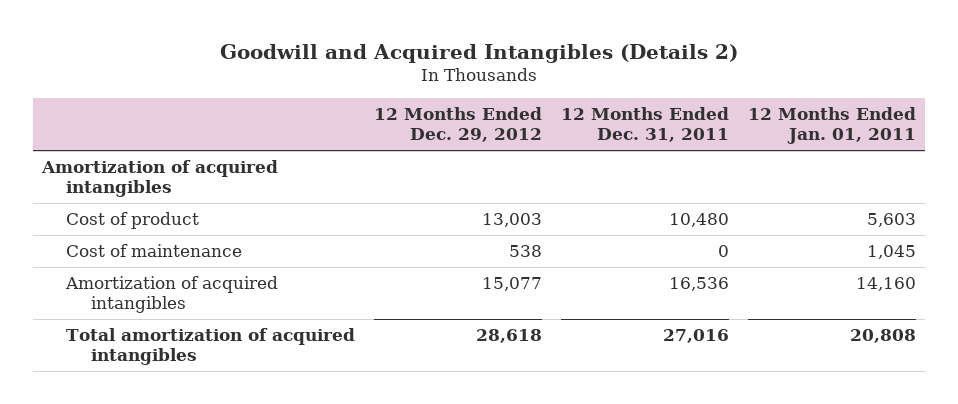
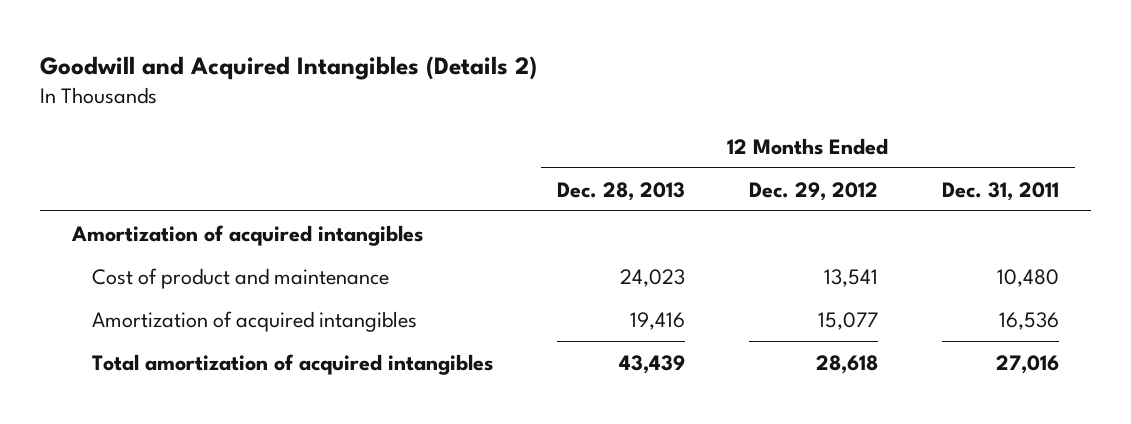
[748,107,917,145] 12 Months Ended Jan. 01, 2011 -> none
none -> [557,181,686,201] Dec. 28, 2013
[66,244,243,258] Cost of maintenance -> none
[66,212,200,230] Cost of product -> [92,267,390,289] Cost of product and maintenance
[482,213,543,228] 13,003 -> [824,268,879,287] 13,541

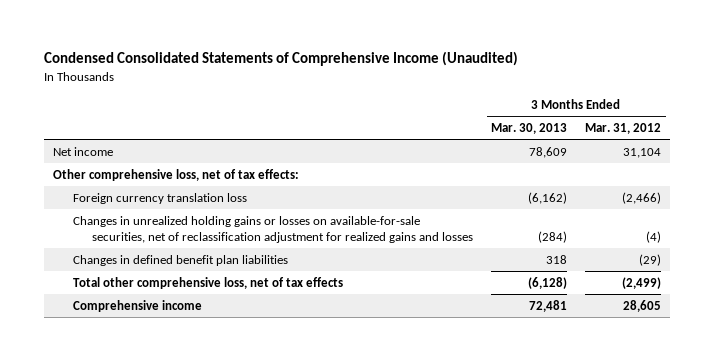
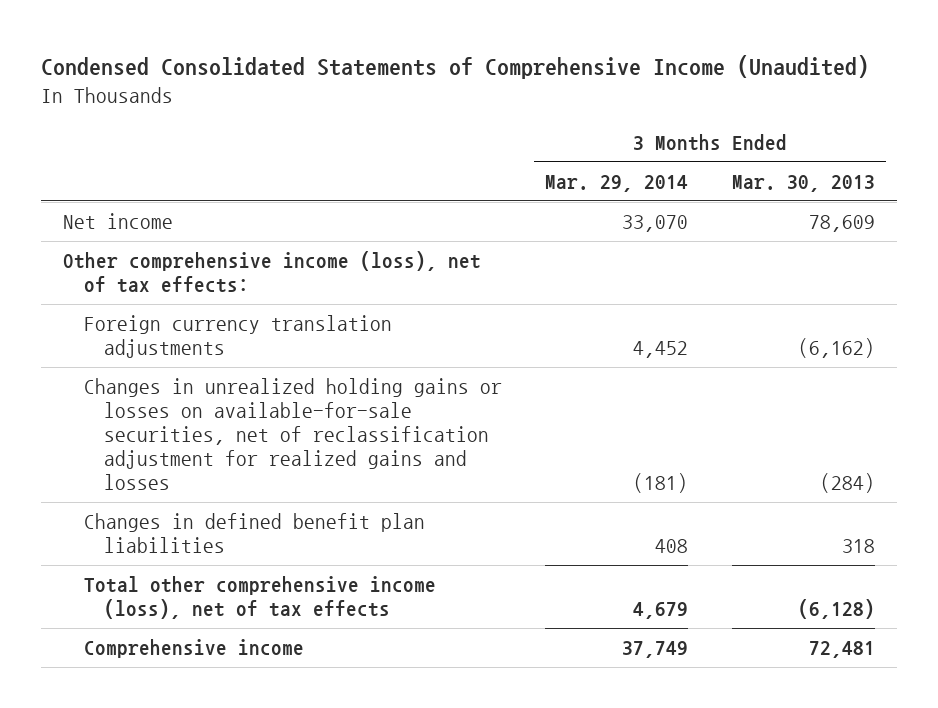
[585,122,662,134] Mar. 31, 2012 -> none
none -> [545,174,689,192] Mar. 29, 2014
[52,168,299,181] Other comprehensive loss, net of tax effects: -> [63,251,482,294] Other comprehensive income (loss), net of tax effects:
[72,192,247,204] Foreign currency translation loss -> [83,315,392,359] Foreign currency translation adjustments
[72,276,343,289] Total other comprehensive loss, net of tax effects -> [83,576,436,620] Total other comprehensive income (loss), net of tax effects

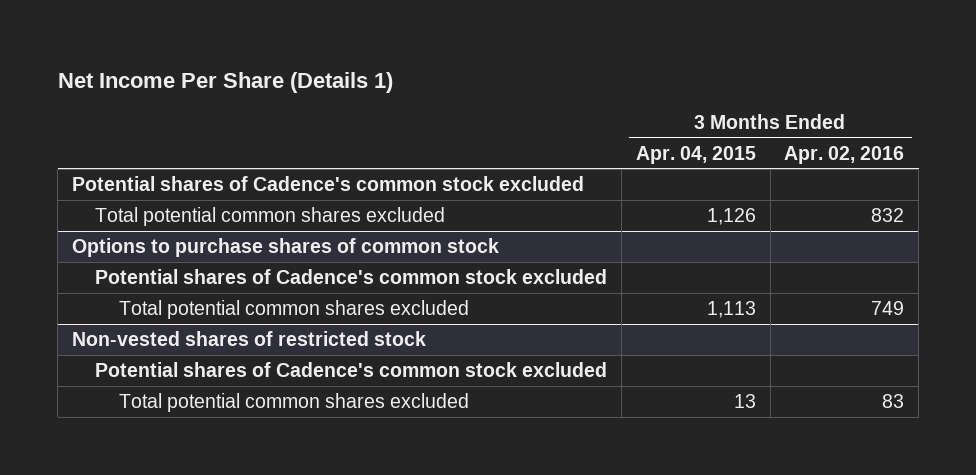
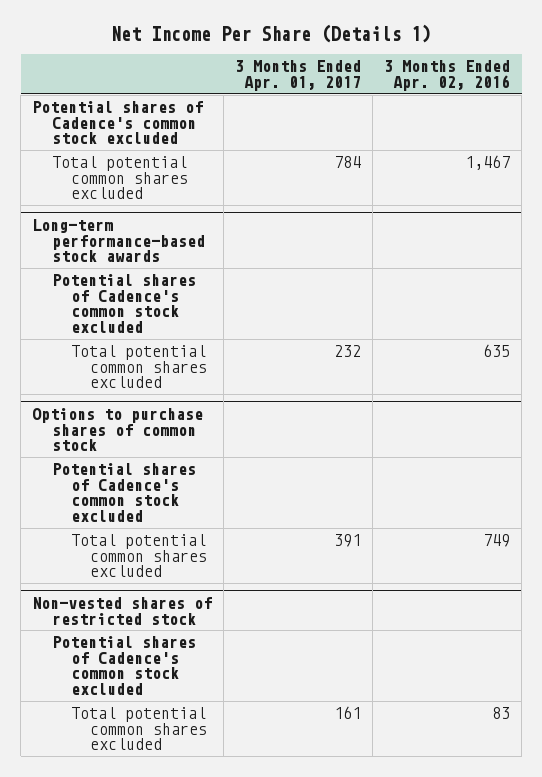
[635,145,756,164] Apr. 04, 2015 -> none
none -> [235,60,362,92] 3 Months Ended Apr. 01, 2017
[871,208,905,223] 832 -> [465,154,511,170] 1,467
none -> [32,218,205,263] Long-term performance-based stock awards
none -> [51,273,196,334] Potential shares of Cadence's common stock excluded
none -> [70,344,208,389] Total potential common shares excluded

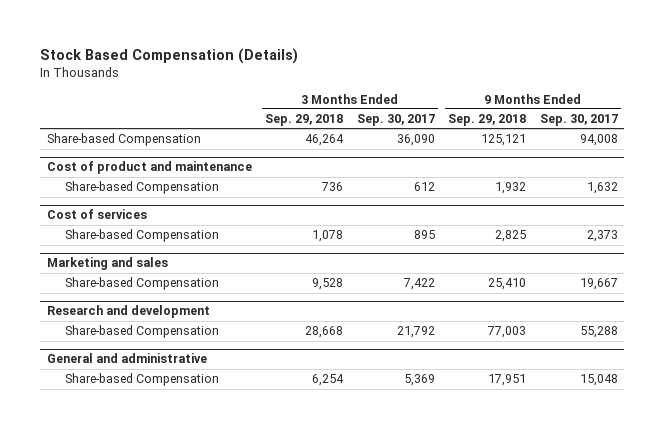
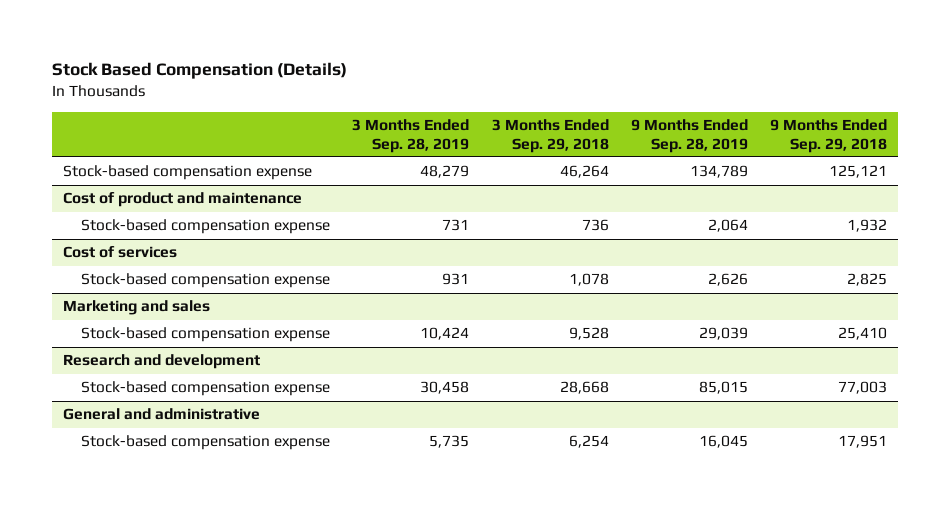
[356,114,435,127] Sep. 30, 2017 -> none
[539,114,618,127] Sep. 30, 2017 -> none
none -> [352,118,470,153] 3 Months Ended Sep. 28, 2019
none -> [630,118,748,153] 9 Months Ended Sep. 28, 2019
[47,133,202,147] Share-based Compensation -> [62,165,312,181] Stock-based compensation expense
[64,181,219,195] Share-based Compensation -> [80,219,330,235] Stock-based compensation expense
[64,229,219,243] Share-based Compensation -> [80,273,330,289] Stock-based compensation expense
[64,277,219,291] Share-based Compensation -> [80,327,330,343] Stock-based compensation expense
[64,325,219,339] Share-based Compensation -> [80,381,330,397] Stock-based compensation expense
[64,373,219,387] Share-based Compensation -> [80,435,330,451] Stock-based compensation expense

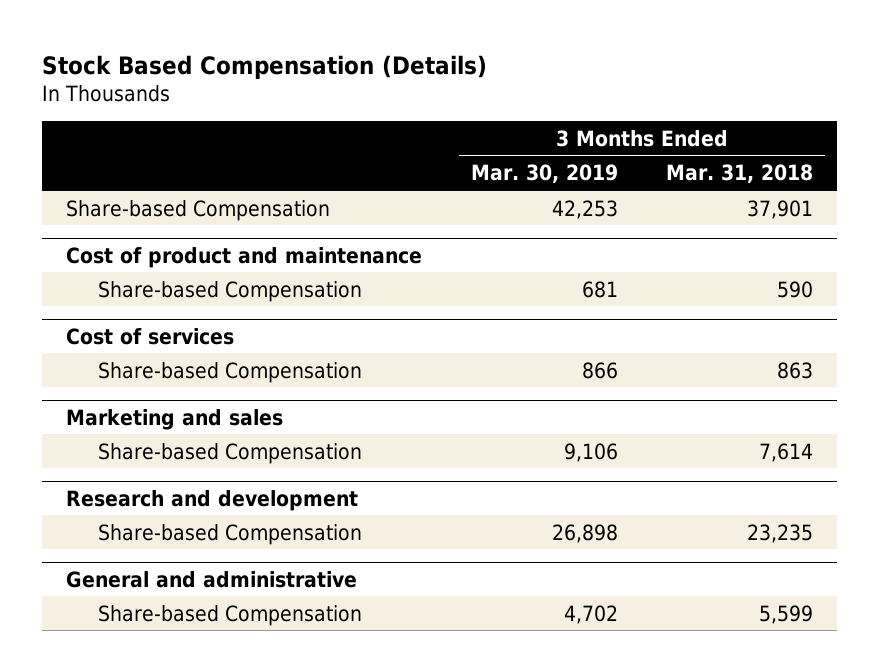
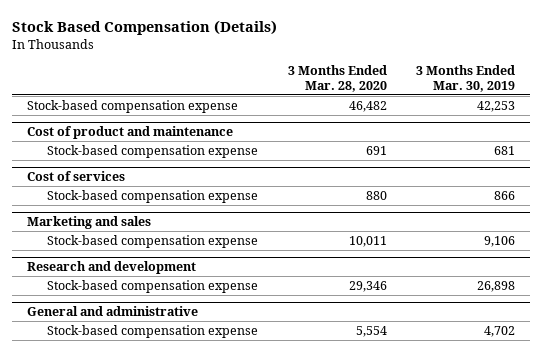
[665,164,813,184] Mar. 31, 2018 -> none
none -> [287,65,387,92] 3 Months Ended Mar. 28, 2020
[66,199,331,221] Share-based Compensation -> [26,99,238,113] Stock-based compensation expense
[98,280,363,302] Share-based Compensation -> [47,144,259,158] Stock-based compensation expense
[98,361,363,383] Share-based Compensation -> [47,189,259,203] Stock-based compensation expense
[98,442,363,464] Share-based Compensation -> [47,234,259,248] Stock-based compensation expense
[98,523,363,545] Share-based Compensation -> [47,279,259,293] Stock-based compensation expense
[98,604,363,626] Share-based Compensation -> [47,324,259,338] Stock-based compensation expense

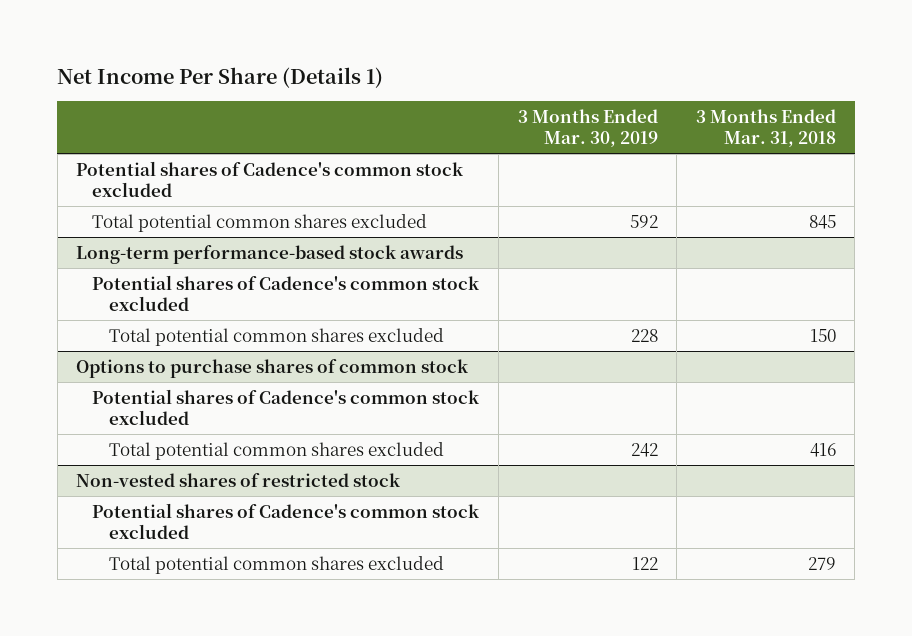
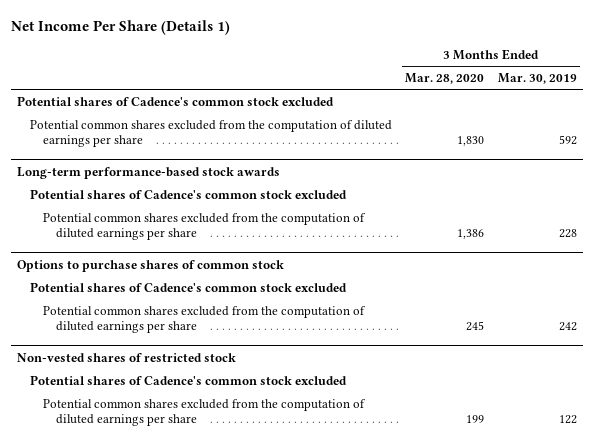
[695,108,836,148] 3 Months Ended Mar. 31, 2018 -> none
none -> [405,73,485,85] Mar. 28, 2020
[92,213,428,232] Total potential common shares excluded -> [30,119,393,148] Potential common shares excluded from the computation of diluted earnings per share
[108,327,444,346] Total potential common shares excluded -> [43,212,367,241] Potential common shares excluded from the computation of diluted earnings per share
[108,441,444,460] Total potential common shares excluded -> [43,305,367,334] Potential common shares excluded from the computation of diluted earnings per share
[108,555,444,574] Total potential common shares excluded -> [43,398,367,427] Potential common shares excluded from the computation of diluted earnings per share

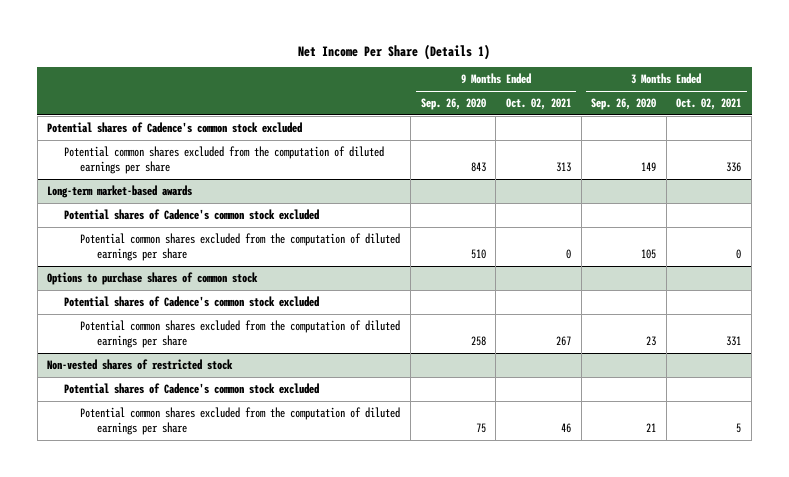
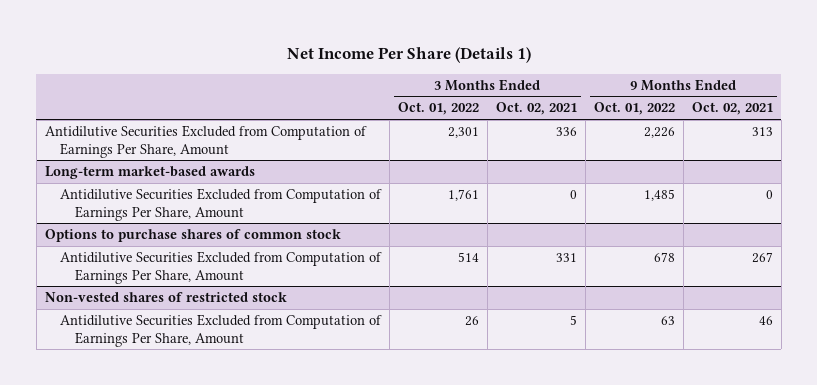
[420,98,486,111] Sep. 26, 2020 -> none
[591,98,657,111] Sep. 26, 2020 -> none
none -> [397,102,479,116] Oct. 01, 2022
none -> [593,102,675,116] Oct. 01, 2022
[47,121,303,133] Potential shares of Cadence's common stock excluded -> none
[63,145,384,175] Potential common shares excluded from the computation of diluted earnings per share -> [44,125,367,158] Antidilutive Securities Excluded from Computation of Earnings Per Share, Amount
[63,208,319,220] Potential shares of Cadence's common stock excluded -> none
[80,232,401,262] Potential common shares excluded from the computation of diluted earnings per share -> [60,188,383,221] Antidilutive Securities Excluded from Computation of Earnings Per Share, Amount
[63,295,319,307] Potential shares of Cadence's common stock excluded -> none
[80,319,401,349] Potential common shares excluded from the computation of diluted earnings per share -> [60,251,383,284] Antidilutive Securities Excluded from Computation of Earnings Per Share, Amount
[63,382,319,394] Potential shares of Cadence's common stock excluded -> none
[80,406,401,436] Potential common shares excluded from the computation of diluted earnings per share -> [60,314,383,347] Antidilutive Securities Excluded from Computation of Earnings Per Share, Amount

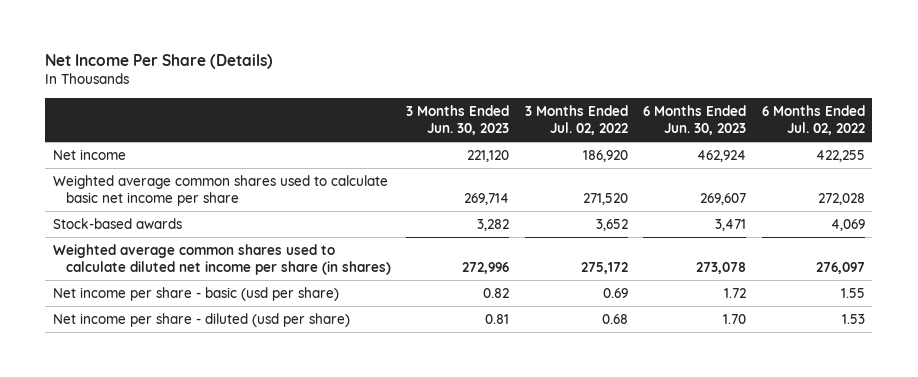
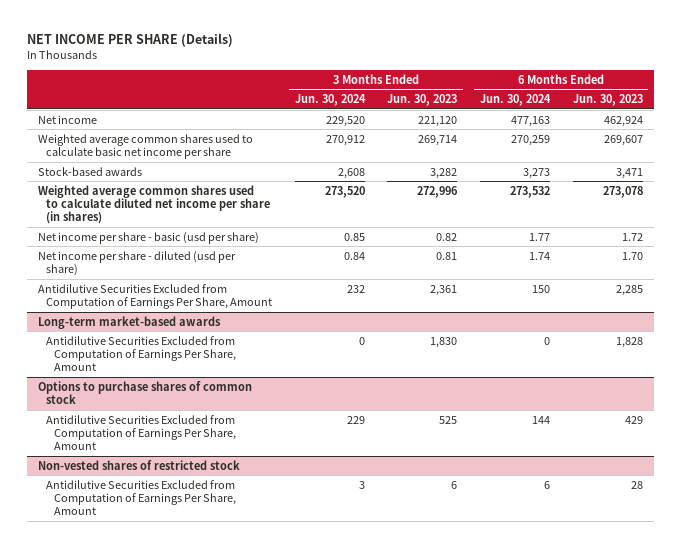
[45,54,274,70] Net Income Per Share (Details) -> [26,33,233,48] NET INCOME PER SHARE (Details)
[524,104,628,135] 3 Months Ended Jul. 02, 2022 -> none
[761,104,865,135] 6 Months Ended Jul. 02, 2022 -> none
none -> [294,94,366,107] Jun. 30, 2024
none -> [479,94,551,107] Jun. 30, 2024
none -> [38,283,272,310] Antidilutive Securities Excluded from Computation of Earnings Per Share, Amount
none -> [38,315,222,329] Long-term market-based awards
none -> [45,335,236,372] Antidilutive Securities Excluded from Computation of Earnings Per Share, Amount
none -> [38,380,253,405] Options to purchase shares of common stock
none -> [45,414,236,451] Antidilutive Securities Excluded from Computation of Earnings Per Share, Amount
none -> [38,459,241,470] Non-vested shares of restricted stock
none -> [45,479,236,516] Antidilutive Securities Excluded from Computation of Earnings Per Share, Amount

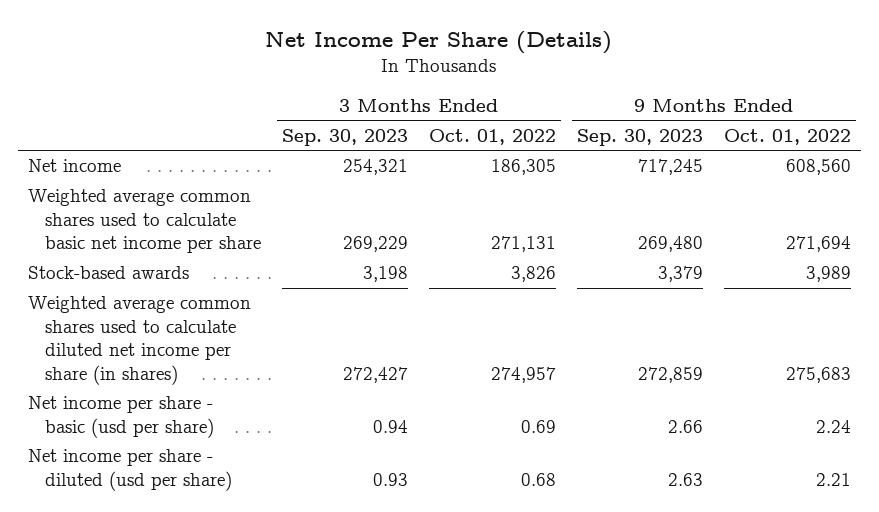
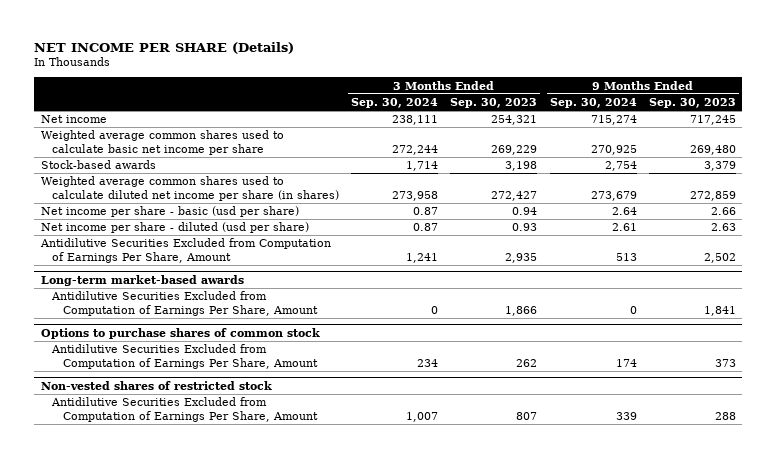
[265,30,613,54] Net Income Per Share (Details) -> [34,41,295,54] NET INCOME PER SHARE (Details)
[429,128,557,145] Oct. 01, 2022 -> none
[723,128,851,145] Oct. 01, 2022 -> none
none -> [351,98,439,109] Sep. 30, 2024
none -> [549,98,637,109] Sep. 30, 2024
none -> [39,238,331,263] Antidilutive Securities Excluded from Computation of Earnings Per Share, Amount
none -> [40,275,244,287] Long-term market-based awards
none -> [50,291,319,316] Antidilutive Securities Excluded from Computation of Earnings Per Share, Amount
none -> [40,328,320,340] Options to purchase shares of common stock
none -> [50,344,319,369] Antidilutive Securities Excluded from Computation of Earnings Per Share, Amount
none -> [40,381,272,391] Non-vested shares of restricted stock
none -> [50,397,319,422] Antidilutive Securities Excluded from Computation of Earnings Per Share, Amount

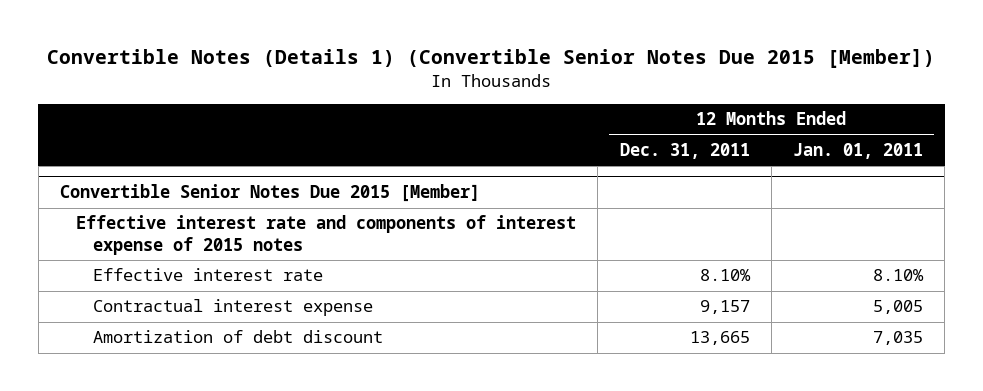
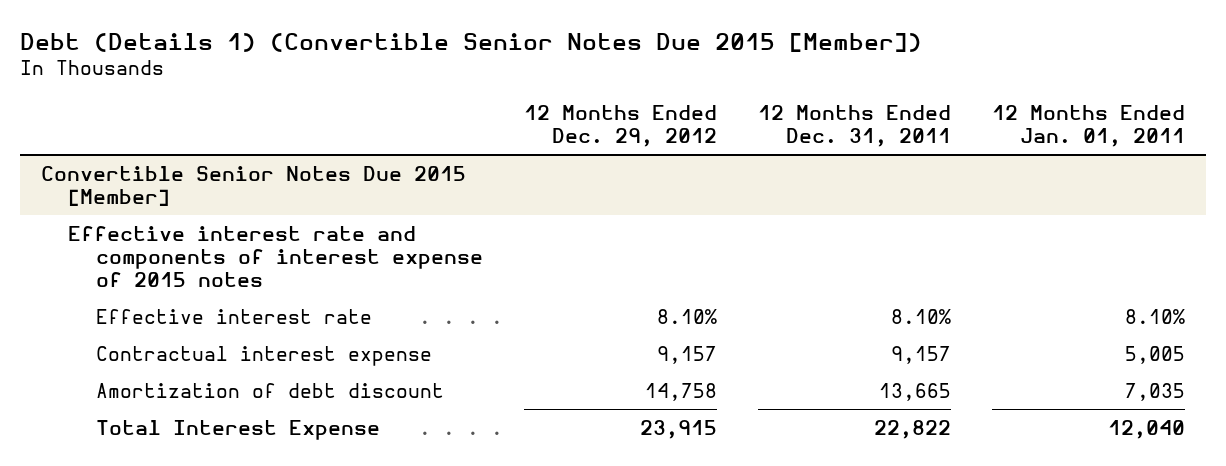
[47,49,936,69] Convertible Notes (Details 1) (Convertible Senior Notes Due 2015 [Member]) -> [20,32,923,52] Debt (Details 1) (Convertible Senior Notes Due 2015 [Member])
none -> [523,105,717,148] 12 Months Ended Dec. 29, 2012
none -> [95,419,380,440] Total Interest Expense

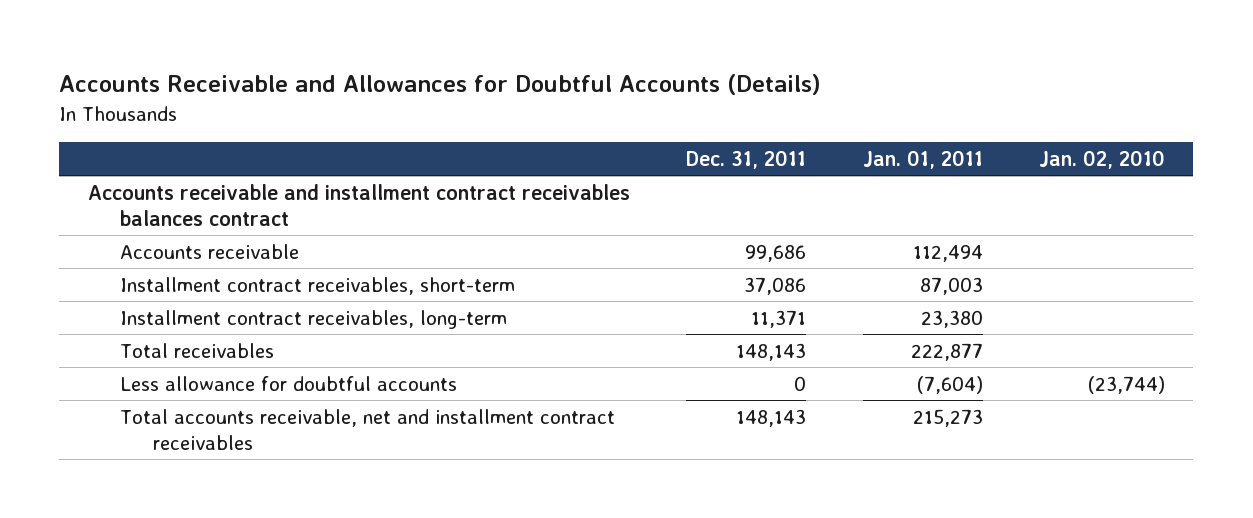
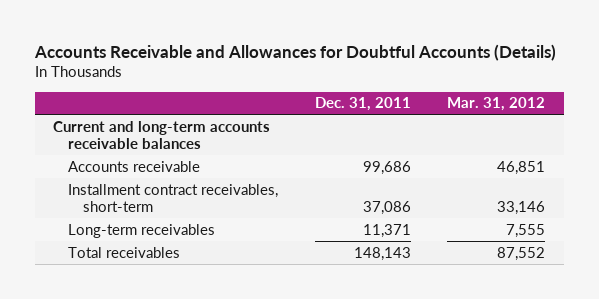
[862,149,983,169] Jan. 01, 2011 -> none
[1039,149,1166,169] Jan. 02, 2010 -> none
none -> [447,97,546,112] Mar. 31, 2012
[87,183,630,226] Accounts receivable and installment contract receivables balances contract -> [53,120,271,149] Current and long-term accounts receivable balances
[120,309,508,329] Installment contract receivables, long-term -> [68,223,216,238] Long-term receivables
[120,375,458,391] Less allowance for doubtful accounts -> none
[120,408,616,450] Total accounts receivable, net and installment contract receivables -> none

